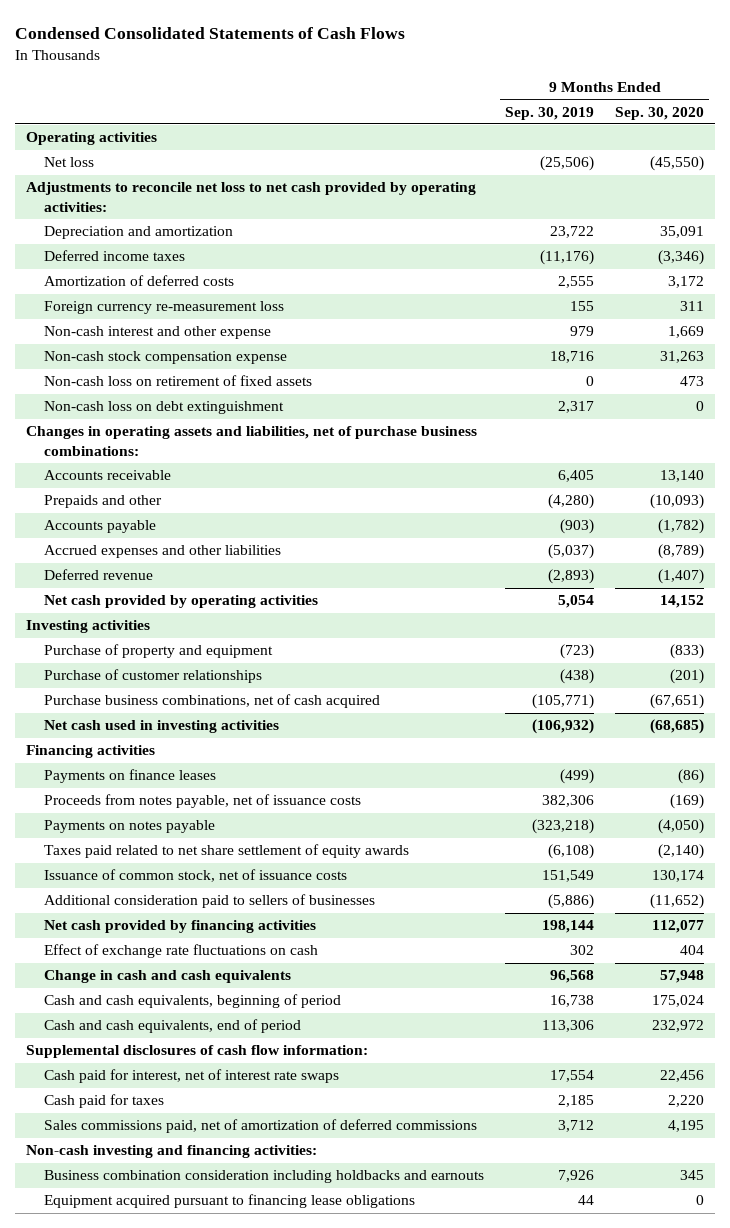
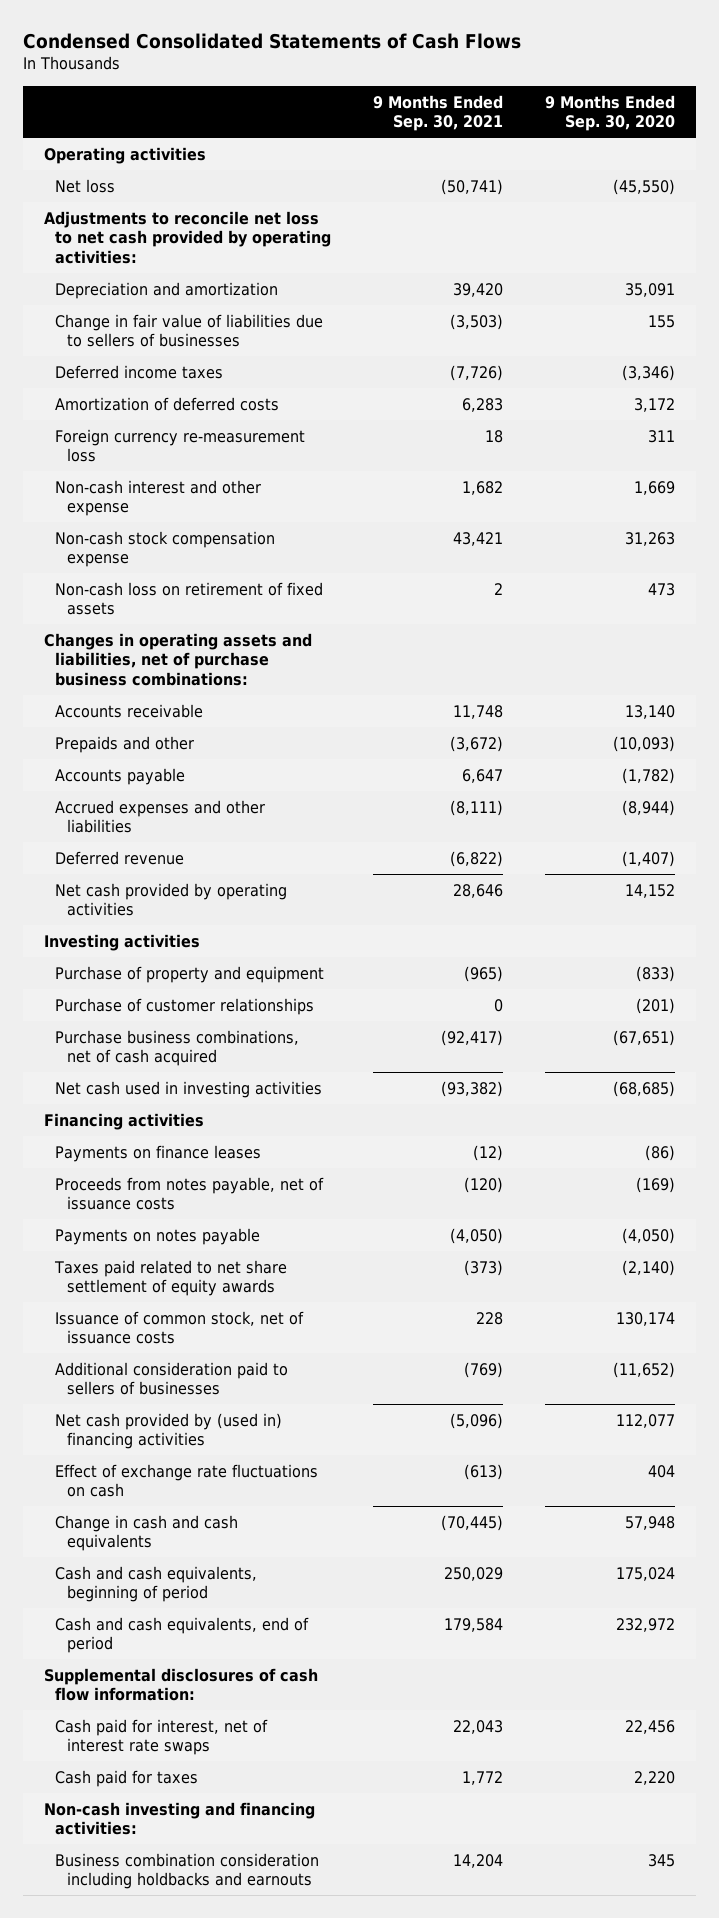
[505,106,595,120] Sep. 30, 2019 -> none
none -> [373,94,504,131] 9 Months Ended Sep. 30, 2021
none -> [55,313,324,348] Change in fair value of liabilities due to sellers of businesses
[44,401,285,415] Non-cash loss on debt extinguishment -> none
[658,544,705,560] (8,789) -> [622,799,676,816] (8,944)
[44,920,317,934] Net cash provided by financing activities -> [55,1412,283,1450] Net cash provided by (used in) financing activities
[44,1119,478,1134] Sales commissions paid, net of amortization of deferred commissions -> none
[44,1194,416,1209] Equipment acquired pursuant to financing lease obligations -> none

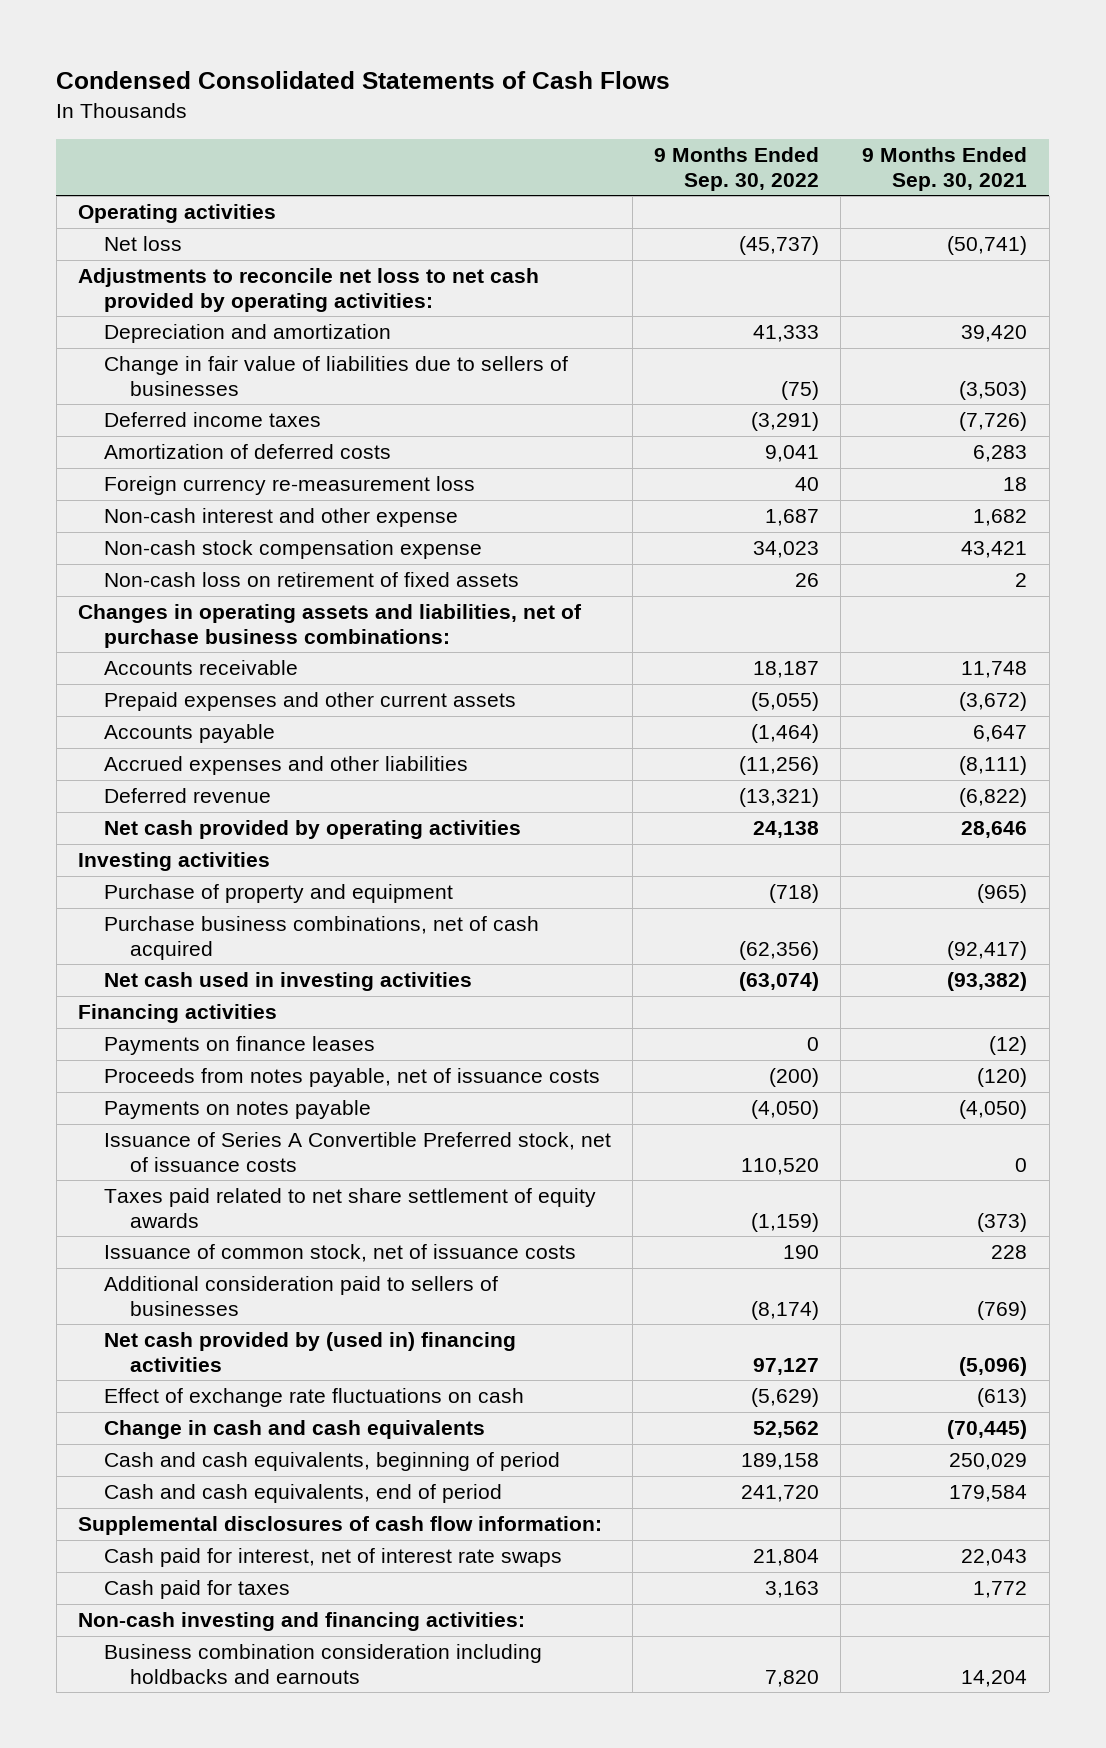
[545,94,676,131] 9 Months Ended Sep. 30, 2020 -> none
none -> [654,147,820,191] 9 Months Ended Sep. 30, 2022
[55,735,195,753] Prepaids and other -> [104,692,517,712] Prepaid expenses and other current assets
[55,997,315,1015] Purchase of customer relationships -> none
none -> [104,1132,612,1172] Issuance of Series A Convertible Preferred stock, net of issuance costs

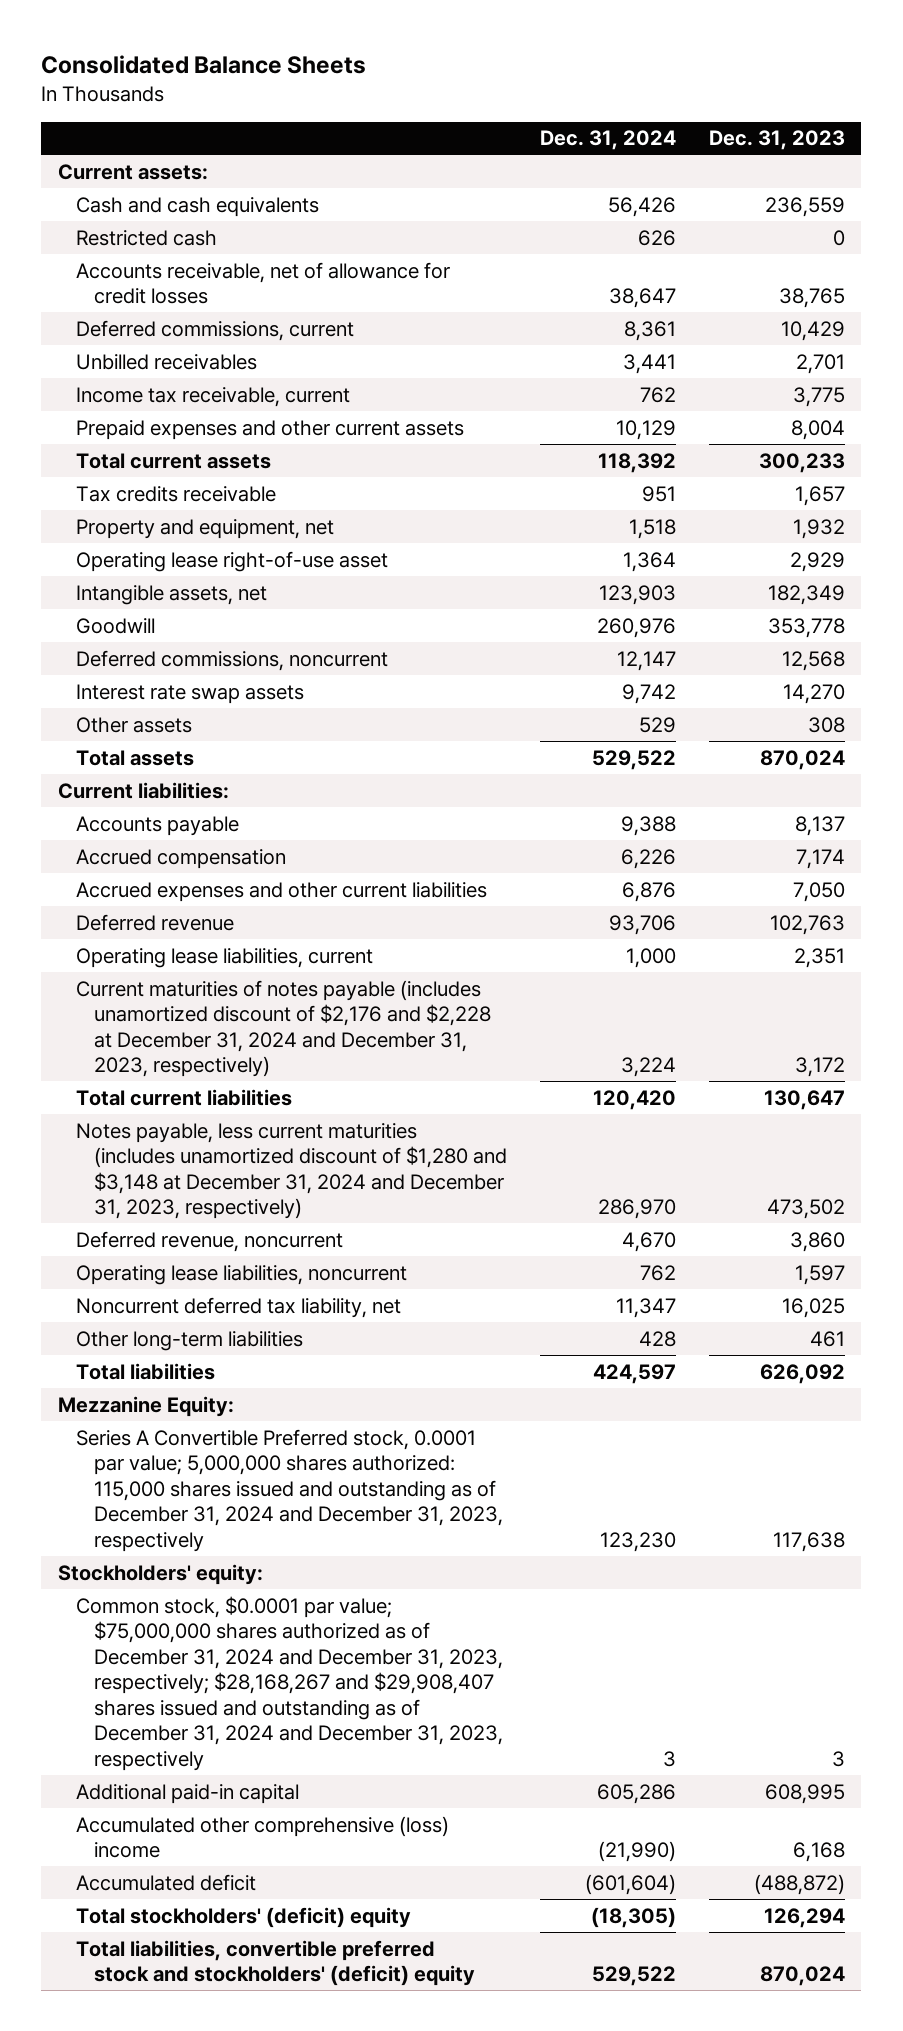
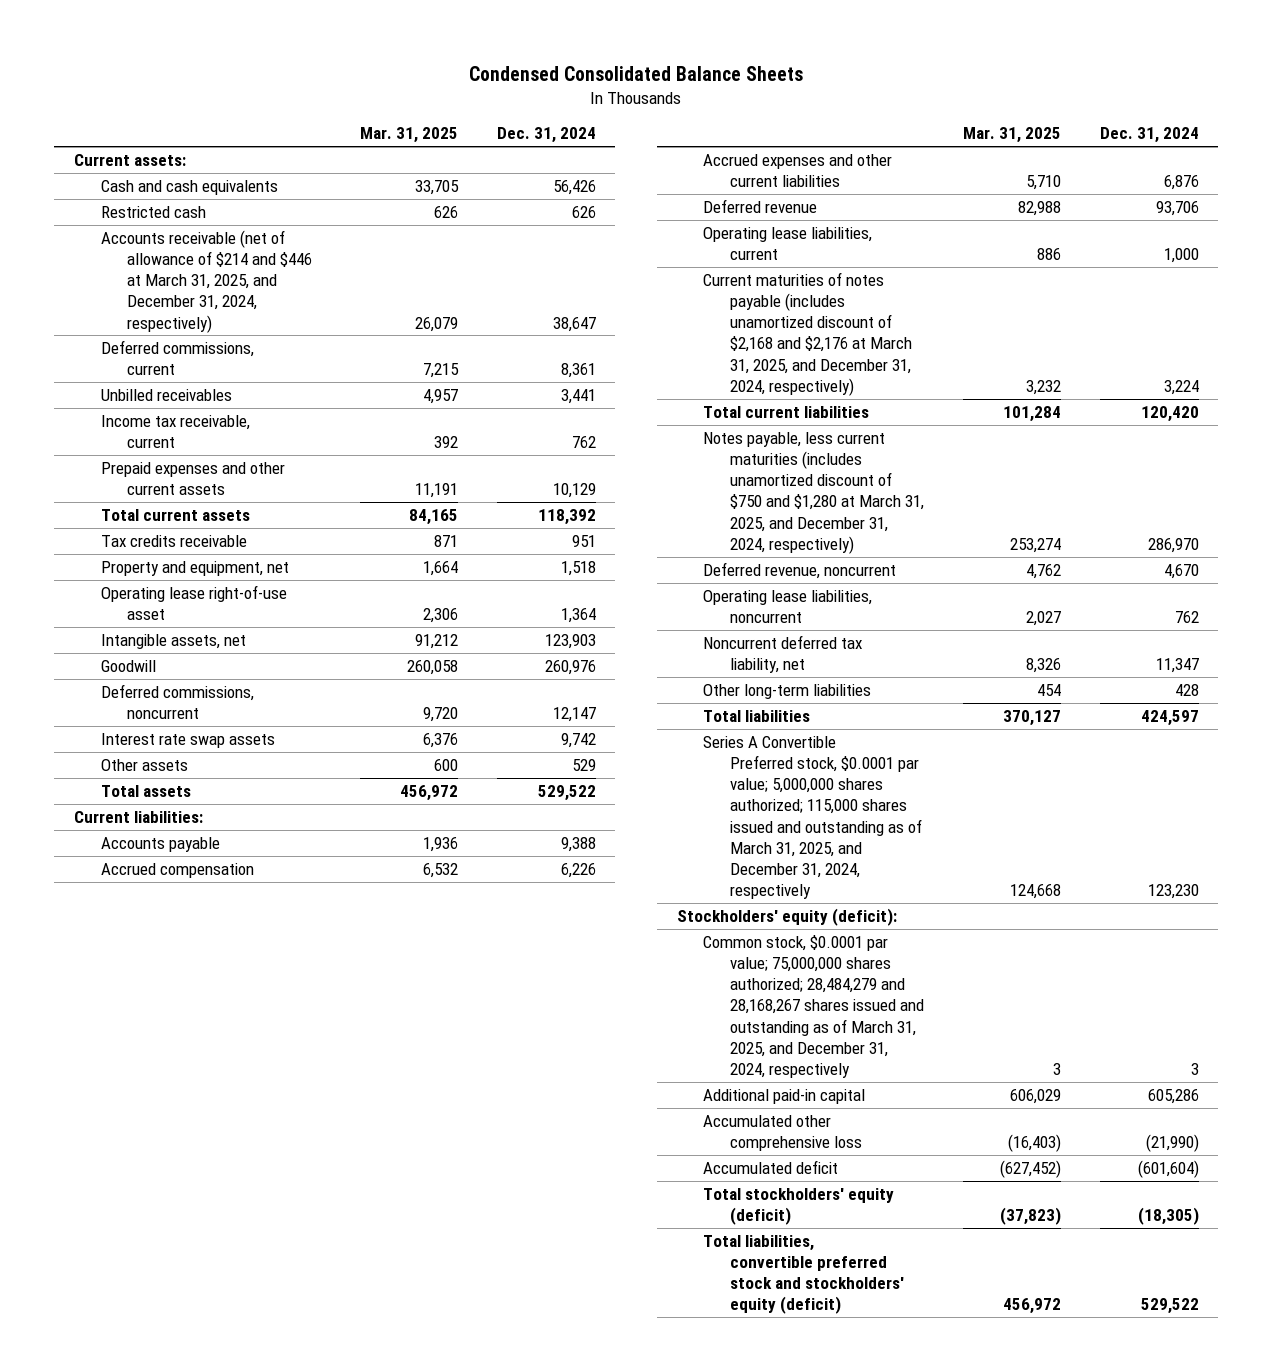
[41,55,367,75] Consolidated Balance Sheets -> [469,65,804,81] Condensed Consolidated Balance Sheets
[708,130,845,151] Dec. 31, 2023 -> none
none -> [360,127,459,144] Mar. 31, 2025
[75,261,450,305] Accounts receivable, net of allowance for credit losses -> [100,229,313,333] Accounts receivable (net of allowance of $214 and $446 at March 31, 2025, and December 31, 2024, respectively)
[75,979,491,1078] Current maturities of notes payable (includes unamortized discount of $2,176 and $2,228 at December 31, 2024 and December 31, 2023, respectively) -> [703,271,913,396] Current maturities of notes payable (includes unamortized discount of $2,168 and $2,176 at March 31, 2025, and December 31, 2024, respectively)
[75,1122,507,1220] Notes payable, less current maturities (includes unamortized discount of $1,280 and $3,148 at December 31, 2024 and December 31, 2023, respectively) -> [703,431,925,554] Notes payable, less current maturities (includes unamortized discount of $750 and $1,280 at March 31, 2025, and December 31, 2024, respectively)
[58,1395,235,1417] Mezzanine Equity: -> none
[75,1428,503,1552] Series A Convertible Preferred stock, 0.0001 par value; 5,000,000 shares authorized: 115,000 shares issued and outstanding as of December 31, 2024 and December 31, 2023, respectively -> [703,735,923,900] Series A Convertible Preferred stock, $0.0001 par value; 5,000,000 shares authorized; 115,000 shares issued and outstanding as of March 31, 2025, and December 31, 2024, respectively
[58,1563,264,1585] Stockholders' equity: -> [676,907,897,926] Stockholders' equity (deficit):
[75,1595,503,1771] Common stock, $0.0001 par value; $75,000,000 shares authorized as of December 31, 2024 and December 31, 2023, respectively; $28,168,267 and $29,908,407 shares issued and outstanding as of December 31, 2024 and December 31, 2023, respectively -> [703,934,925,1078] Common stock, $0.0001 par value; 75,000,000 shares authorized; 28,484,279 and 28,168,267 shares issued and outstanding as of March 31, 2025, and December 31, 2024, respectively
[75,1815,449,1859] Accumulated other comprehensive (loss) income -> [703,1114,863,1151] Accumulated other comprehensive loss
[75,1906,411,1928] Total stockholders' (deficit) equity -> [703,1187,895,1225] Total stockholders' equity (deficit)
[75,1939,475,1987] Total liabilities, convertible preferred stock and stockholders' (deficit) equity -> [703,1234,905,1315] Total liabilities, convertible preferred stock and stockholders' equity (deficit)

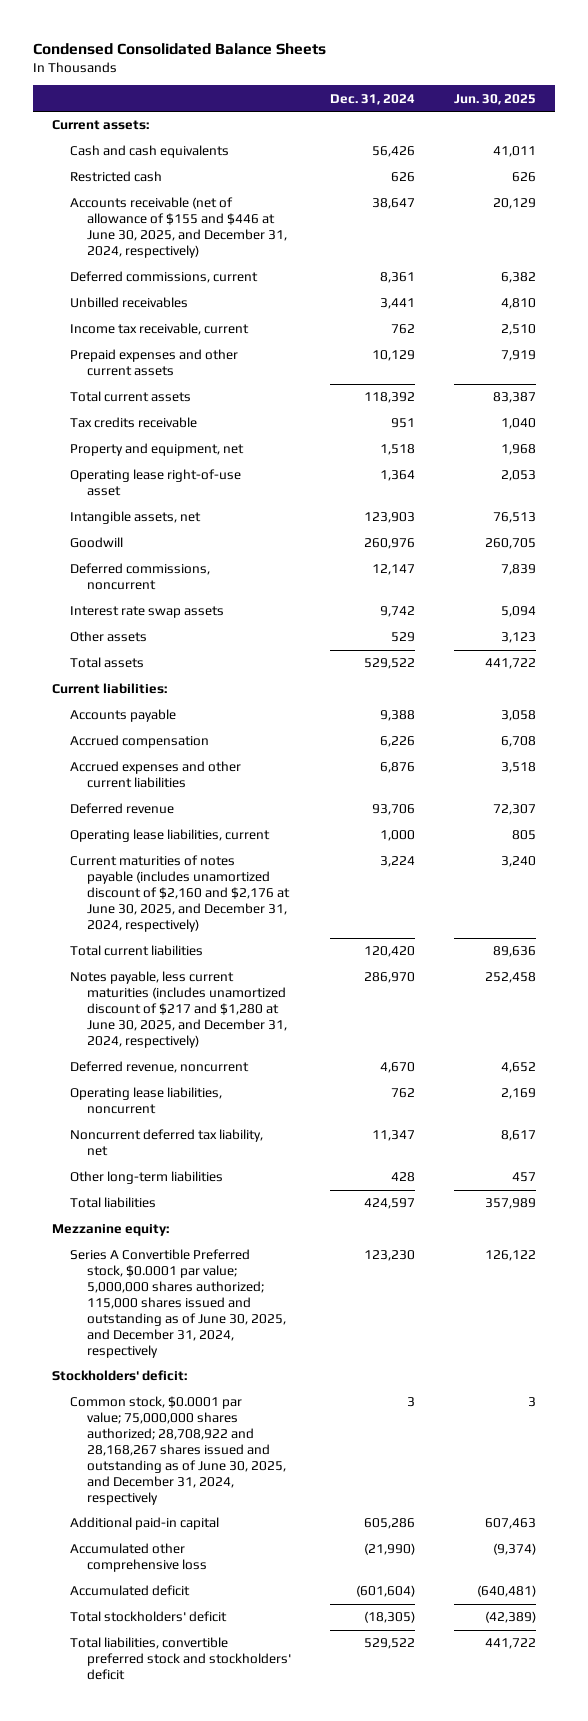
[360,127,459,144] Mar. 31, 2025 -> none
none -> [453,93,536,105] Jun. 30, 2025
[100,229,313,333] Accounts receivable (net of allowance of $214 and $446 at March 31, 2025, and December 31, 2024, respectively) -> [69,197,287,259] Accounts receivable (net of allowance of $155 and $446 at June 30, 2025, and December 31, 2024, respectively)
[703,271,913,396] Current maturities of notes payable (includes unamortized discount of $2,168 and $2,176 at March 31, 2025, and December 31, 2024, respectively) -> [69,855,290,932] Current maturities of notes payable (includes unamortized discount of $2,160 and $2,176 at June 30, 2025, and December 31, 2024, respectively)
[703,431,925,554] Notes payable, less current maturities (includes unamortized discount of $750 and $1,280 at March 31, 2025, and December 31, 2024, respectively) -> [69,971,287,1048] Notes payable, less current maturities (includes unamortized discount of $217 and $1,280 at June 30, 2025, and December 31, 2024, respectively)
none -> [52,1224,170,1237] Mezzanine equity:
[703,735,923,900] Series A Convertible Preferred stock, $0.0001 par value; 5,000,000 shares authorized; 115,000 shares issued and outstanding as of March 31, 2025, and December 31, 2024, respectively -> [69,1249,286,1358] Series A Convertible Preferred stock, $0.0001 par value; 5,000,000 shares authorized; 115,000 shares issued and outstanding as of June 30, 2025, and December 31, 2024, respectively
[676,907,897,926] Stockholders' equity (deficit): -> [52,1370,188,1382] Stockholders' deficit:
[703,934,925,1078] Common stock, $0.0001 par value; 75,000,000 shares authorized; 28,484,279 and 28,168,267 shares issued and outstanding as of March 31, 2025, and December 31, 2024, respectively -> [69,1396,286,1505] Common stock, $0.0001 par value; 75,000,000 shares authorized; 28,708,922 and 28,168,267 shares issued and outstanding as of June 30, 2025, and December 31, 2024, respectively
[703,1187,895,1225] Total stockholders' equity (deficit) -> [69,1611,227,1623] Total stockholders' deficit
[703,1234,905,1315] Total liabilities, convertible preferred stock and stockholders' equity (deficit) -> [69,1637,291,1681] Total liabilities, convertible preferred stock and stockholders' deficit

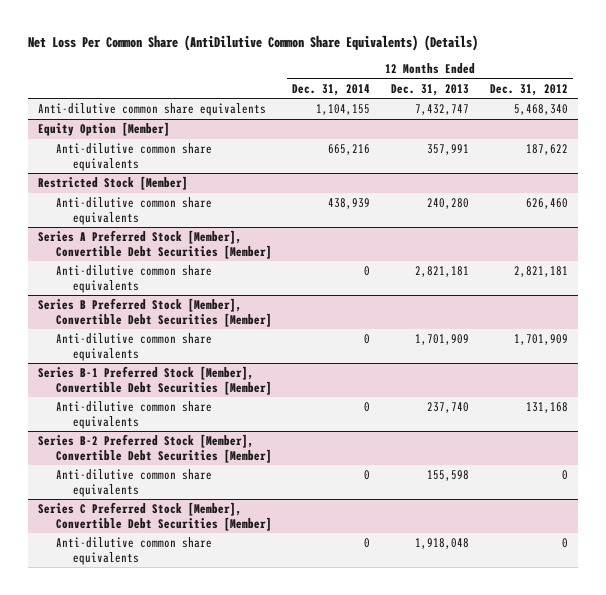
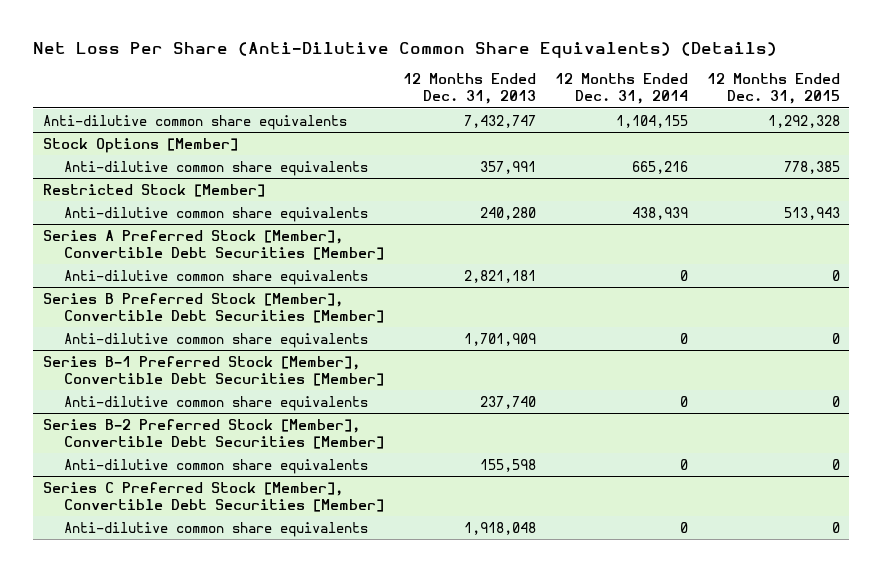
[27,35,478,52] Net Loss Per Common Share (AntiDilutive Common Share Equivalents) (Details) -> [33,42,778,59] Net Loss Per Share (Anti-Dilutive Common Share Equivalents) (Details)
[489,83,568,96] Dec. 31, 2012 -> none
none -> [706,73,840,105] 12 Months Ended Dec. 31, 2015
[38,122,171,137] Equity Option [Member] -> [42,137,238,153] Stock Options [Member]

